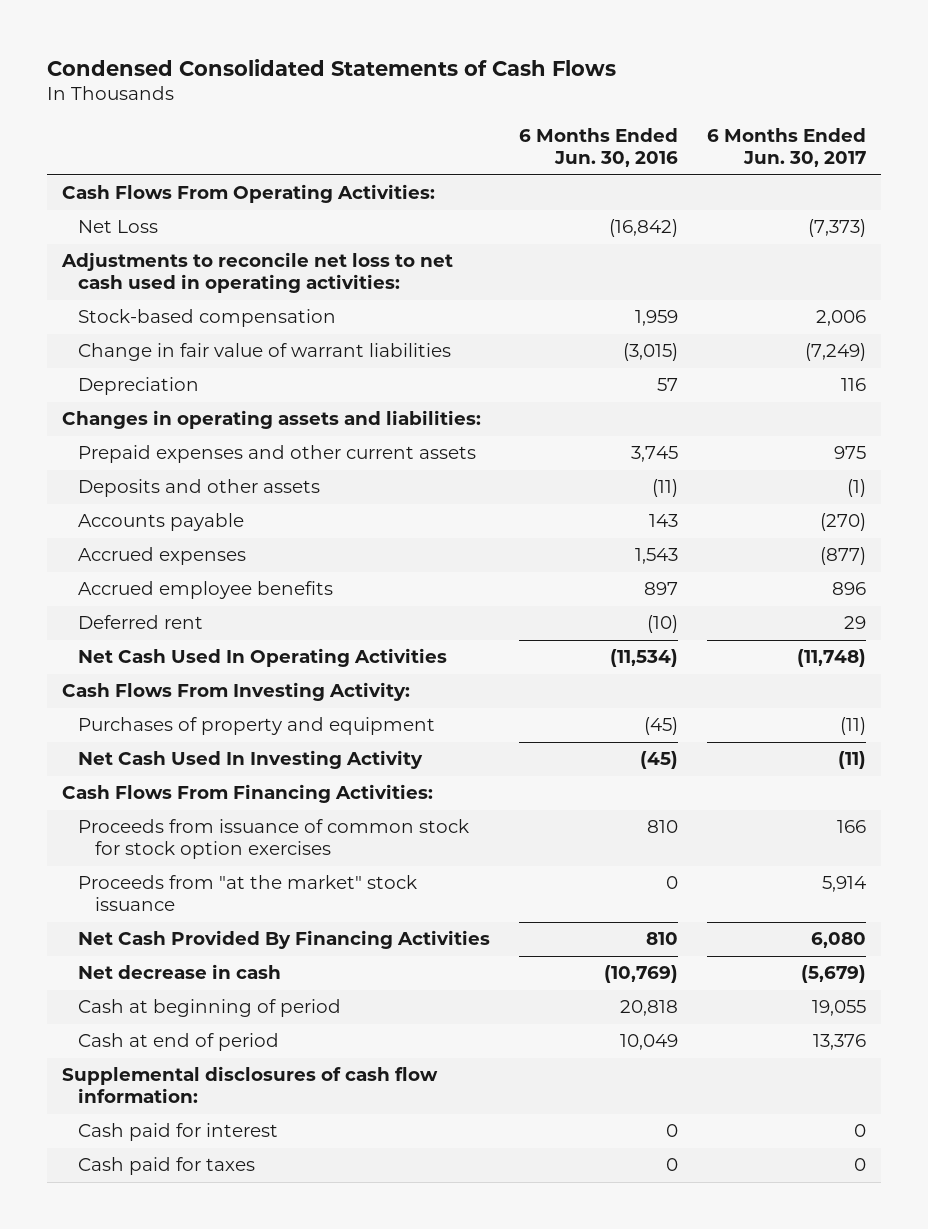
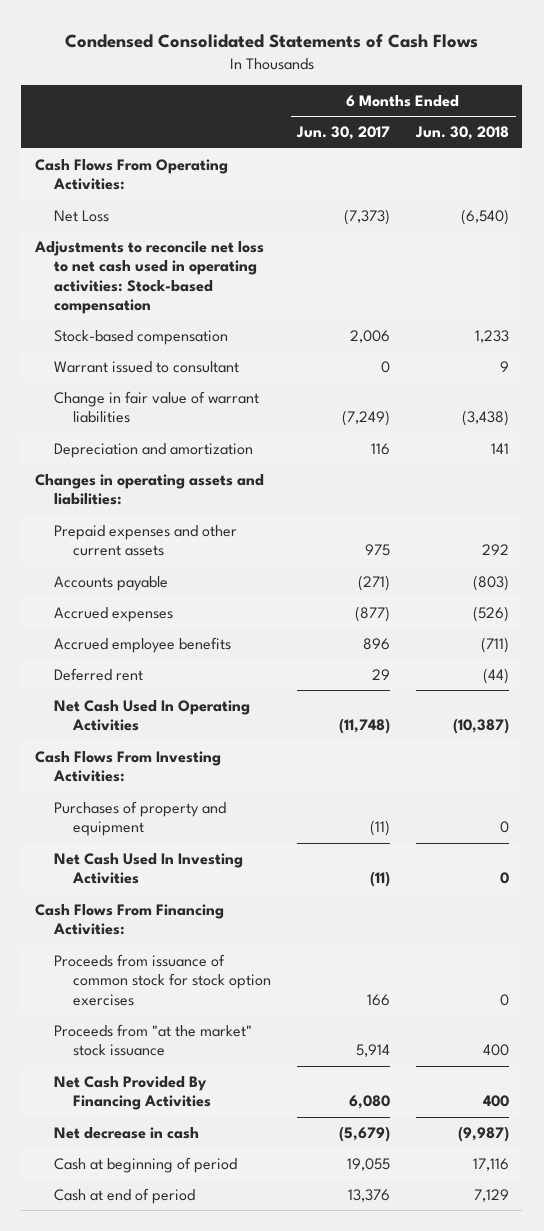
[519,128,679,168] 6 Months Ended Jun. 30, 2016 -> none
none -> [415,126,510,141] Jun. 30, 2018
[60,252,453,294] Adjustments to reconcile net loss to net cash used in operating activities: -> [33,241,264,314] Adjustments to reconcile net loss to net cash used in operating activities: Stock-based compensation
none -> [53,361,239,374] Warrant issued to consultant
[78,377,200,396] Depreciation -> [53,443,253,459] Depreciation and amortization
[78,479,321,498] Deposits and other assets -> none
[820,513,867,532] (270) -> [358,575,391,592] (271)
[61,682,410,702] Cash Flows From Investing Activity: -> [34,751,221,783] Cash Flows From Investing Activities:
[78,750,424,770] Net Cash Used In Investing Activity -> [53,853,243,885] Net Cash Used In Investing Activities
[61,1066,438,1104] Supplemental disclosures of cash flow information: -> none
[78,1123,279,1142] Cash paid for interest -> none
[78,1157,256,1176] Cash paid for taxes -> none

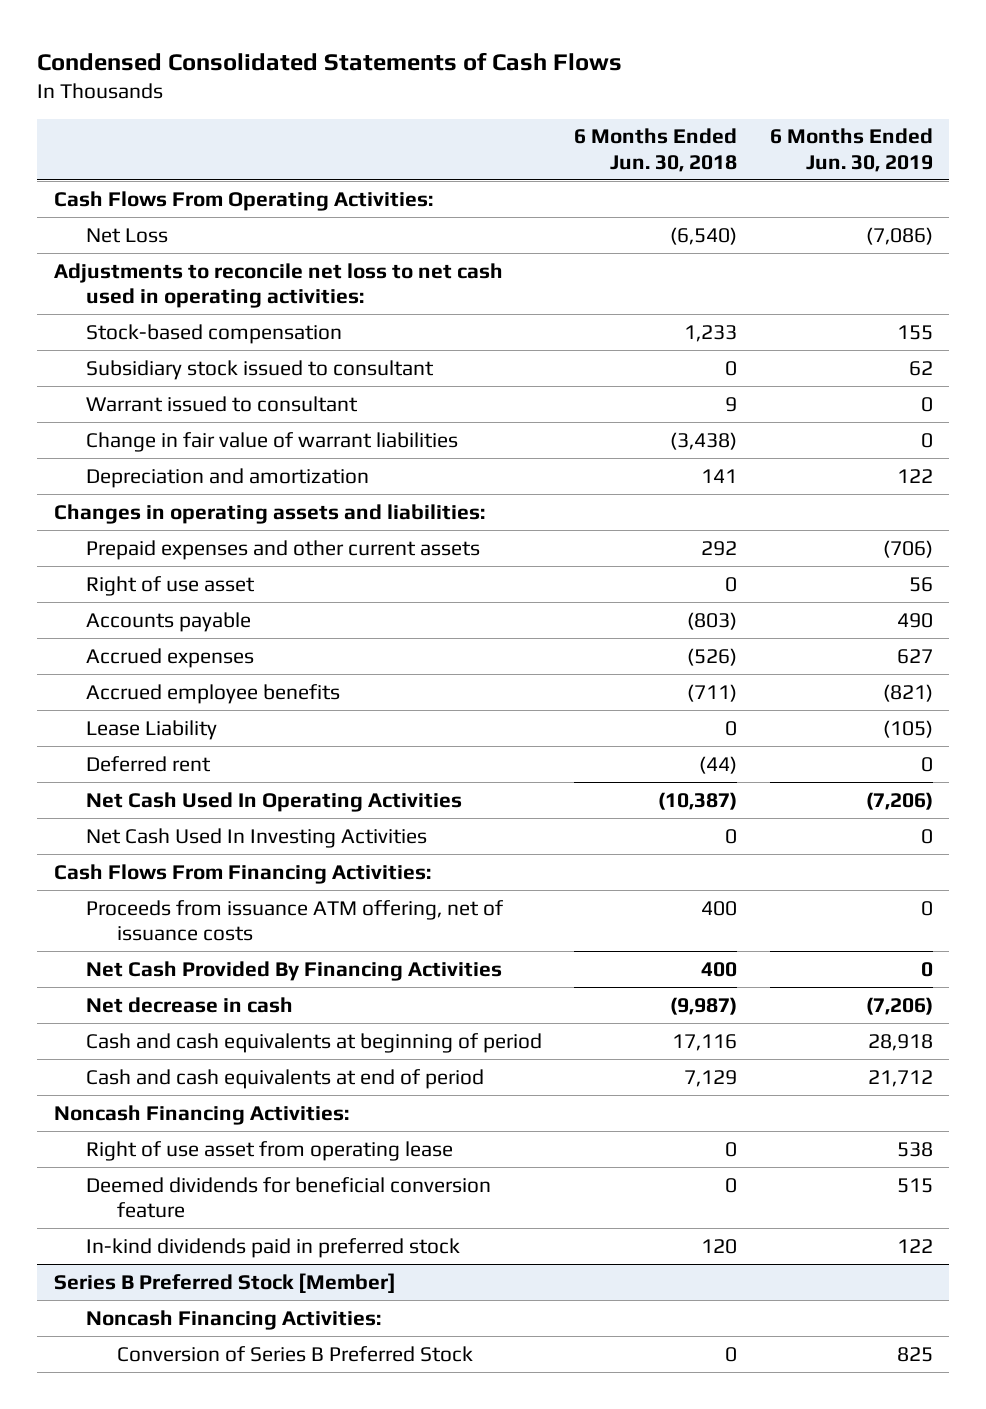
[296,126,391,141] Jun. 30, 2017 -> none
none -> [769,128,933,172] 6 Months Ended Jun. 30, 2019
[33,241,264,314] Adjustments to reconcile net loss to net cash used in operating activities: Stock-based compensation -> [53,262,503,308] Adjustments to reconcile net loss to net cash used in operating activities:
none -> [85,359,434,380] Subsidiary stock issued to consultant
none -> [85,575,255,596] Right of use asset
none -> [85,719,217,740] Lease Liability
[34,751,221,783] Cash Flows From Investing Activities: -> none
[53,801,226,837] Purchases of property and equipment -> none
[53,954,272,1006] Proceeds from issuance of common stock for stock option exercises -> none
[53,1024,252,1057] Proceeds from "at the market" stock issuance -> none
none -> [85,899,504,941] Proceeds from issuance ATM offering, net of issuance costs
[53,1157,237,1174] Cash at beginning of period -> [85,1032,542,1053] Cash and cash equivalents at beginning of period
[53,1188,195,1205] Cash at end of period -> [85,1068,484,1089] Cash and cash equivalents at end of period
none -> [53,1104,349,1125] Noncash Financing Activities:
none -> [85,1140,453,1161] Right of use asset from operating lease
none -> [85,1176,491,1218] Deemed dividends for beneficial conversion feature
none -> [85,1237,460,1258] In-kind dividends paid in preferred stock
none -> [53,1272,396,1293] Series B Preferred Stock [Member]
none -> [85,1309,381,1330] Noncash Financing Activities:
none -> [117,1345,474,1362] Conversion of Series B Preferred Stock

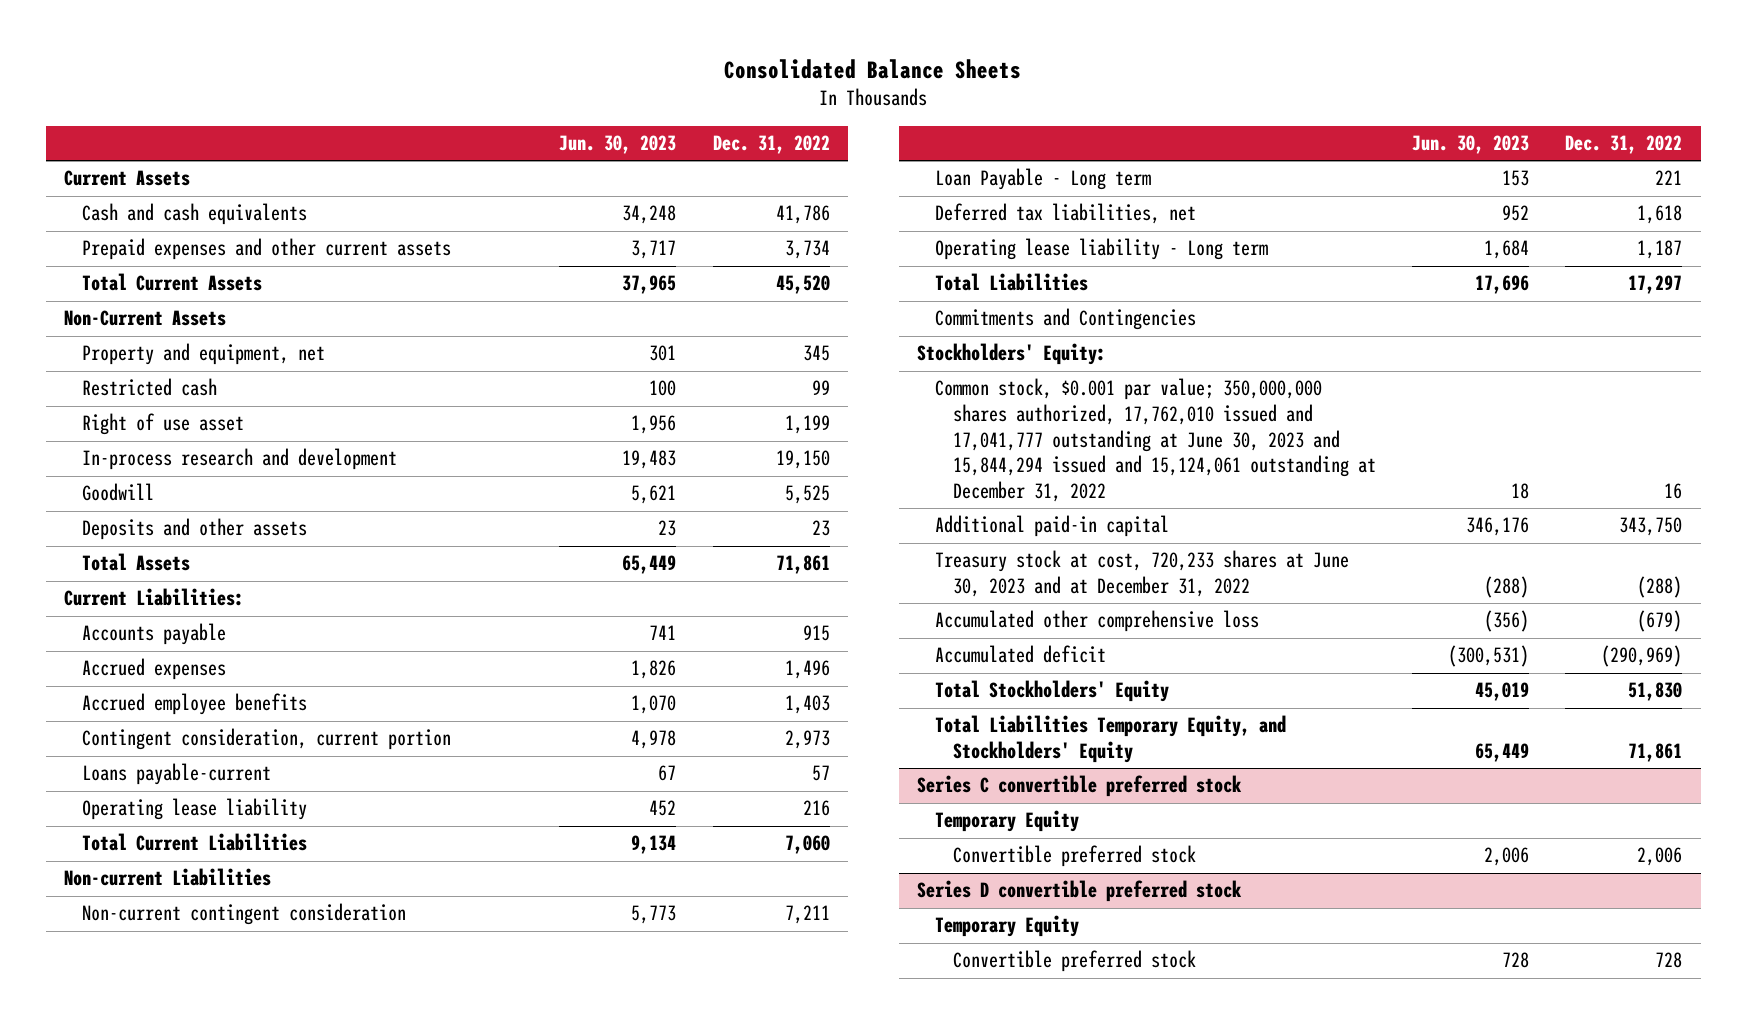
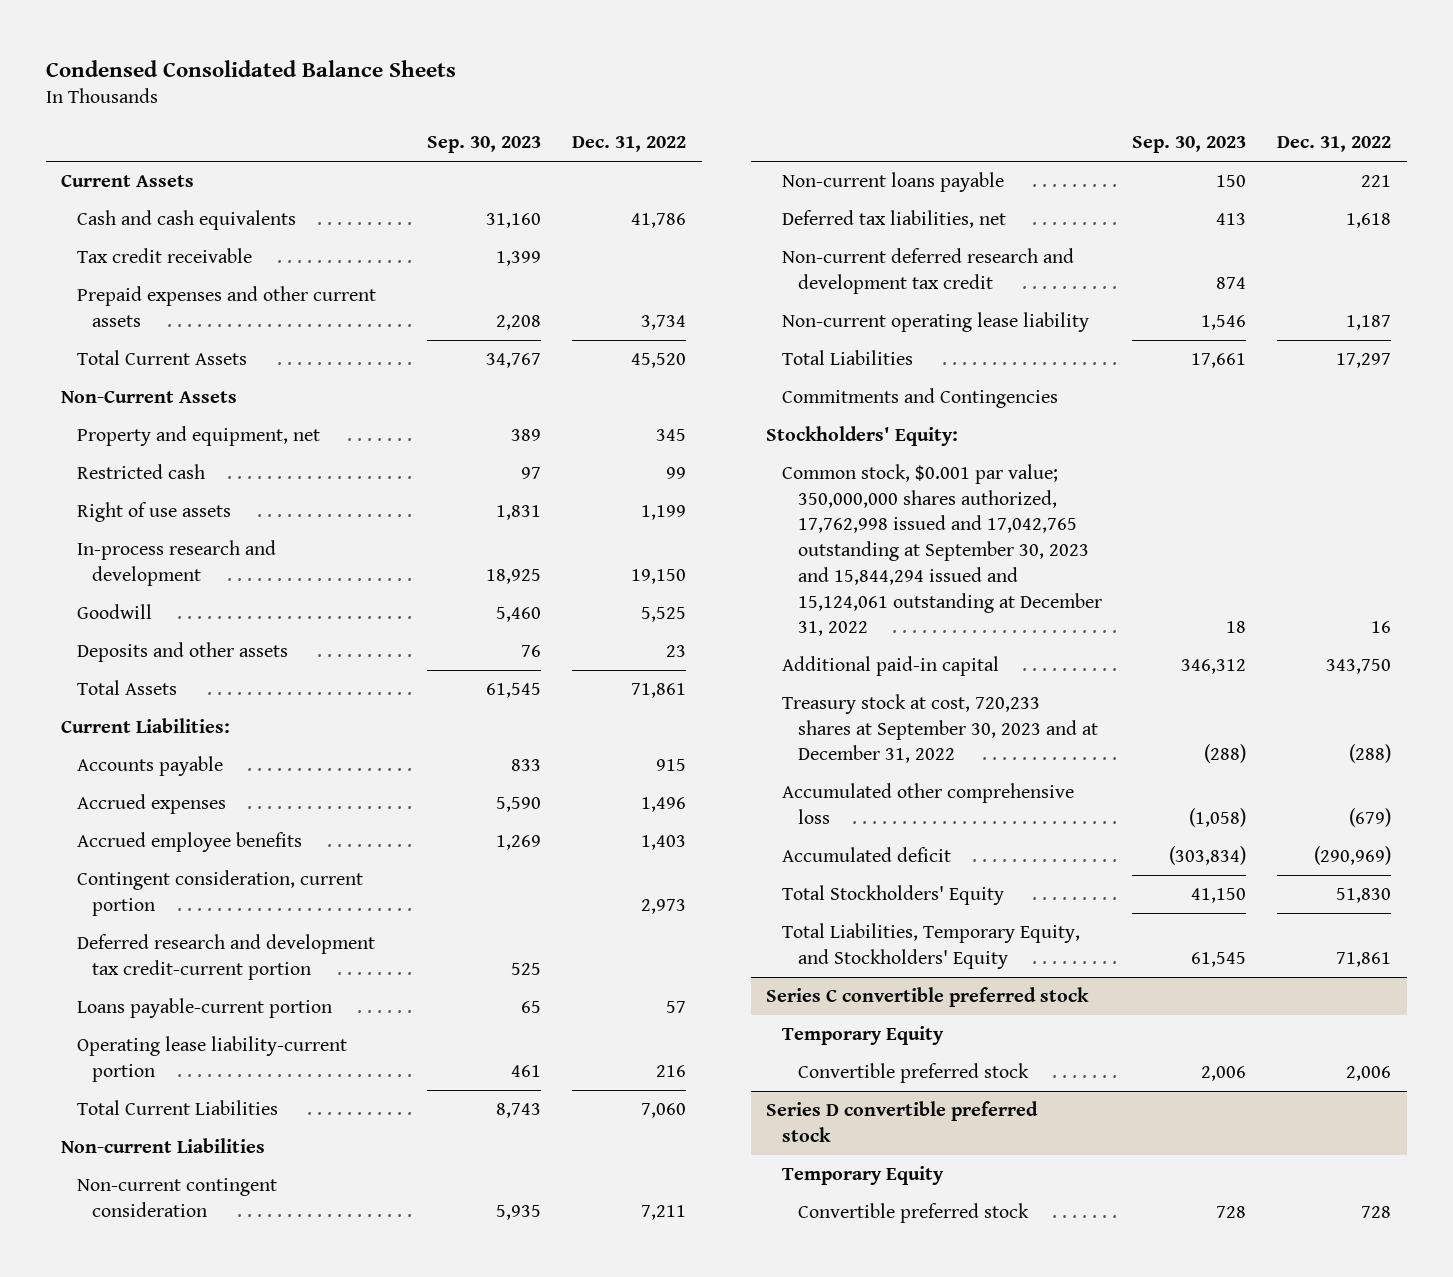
[724,58,1022,79] Consolidated Balance Sheets -> [45,59,456,77] Condensed Consolidated Balance Sheets
[559,135,677,155] Jun. 30, 2023 -> none
none -> [427,136,542,154] Sep. 30, 2023
none -> [76,248,252,264] Tax credit receivable
[82,413,245,436] Right of use asset -> [76,502,231,523] Right of use assets
none -> [76,934,375,980] Deferred research and development tax credit-current portion
[82,763,272,786] Loans payable-current -> [76,998,332,1019] Loans payable-current portion
[82,798,308,821] Operating lease liability -> [76,1036,347,1082] Operating lease liability-current portion
[934,168,1151,191] Loan Payable - Long term -> [782,172,1005,193] Non-current loans payable
none -> [782,248,1075,294] Non-current deferred research and development tax credit
[934,238,1268,261] Operating lease liability - Long term -> [782,312,1090,333] Non-current operating lease liability
[934,378,1376,502] Common stock, $0.001 par value; 350,000,000 shares authorized, 17,762,010 issued and 17,041,777 outstanding at June 30, 2023 and 15,844,294 issued and 15,124,061 outstanding at December 31, 2022 -> [782,464,1102,637] Common stock, $0.001 par value; 350,000,000 shares authorized, 17,762,998 issued and 17,042,765 outstanding at September 30, 2023 and 15,844,294 issued and 15,124,061 outstanding at December 31, 2022
[934,550,1349,598] Treasury stock at cost, 720,233 shares at June 30, 2023 and at December 31, 2022 -> [782,694,1098,764] Treasury stock at cost, 720,233 shares at September 30, 2023 and at December 31, 2022
[934,715,1286,764] Total Liabilities Temporary Equity, and Stockholders' Equity -> [782,923,1081,969] Total Liabilities, Temporary Equity, and Stockholders' Equity

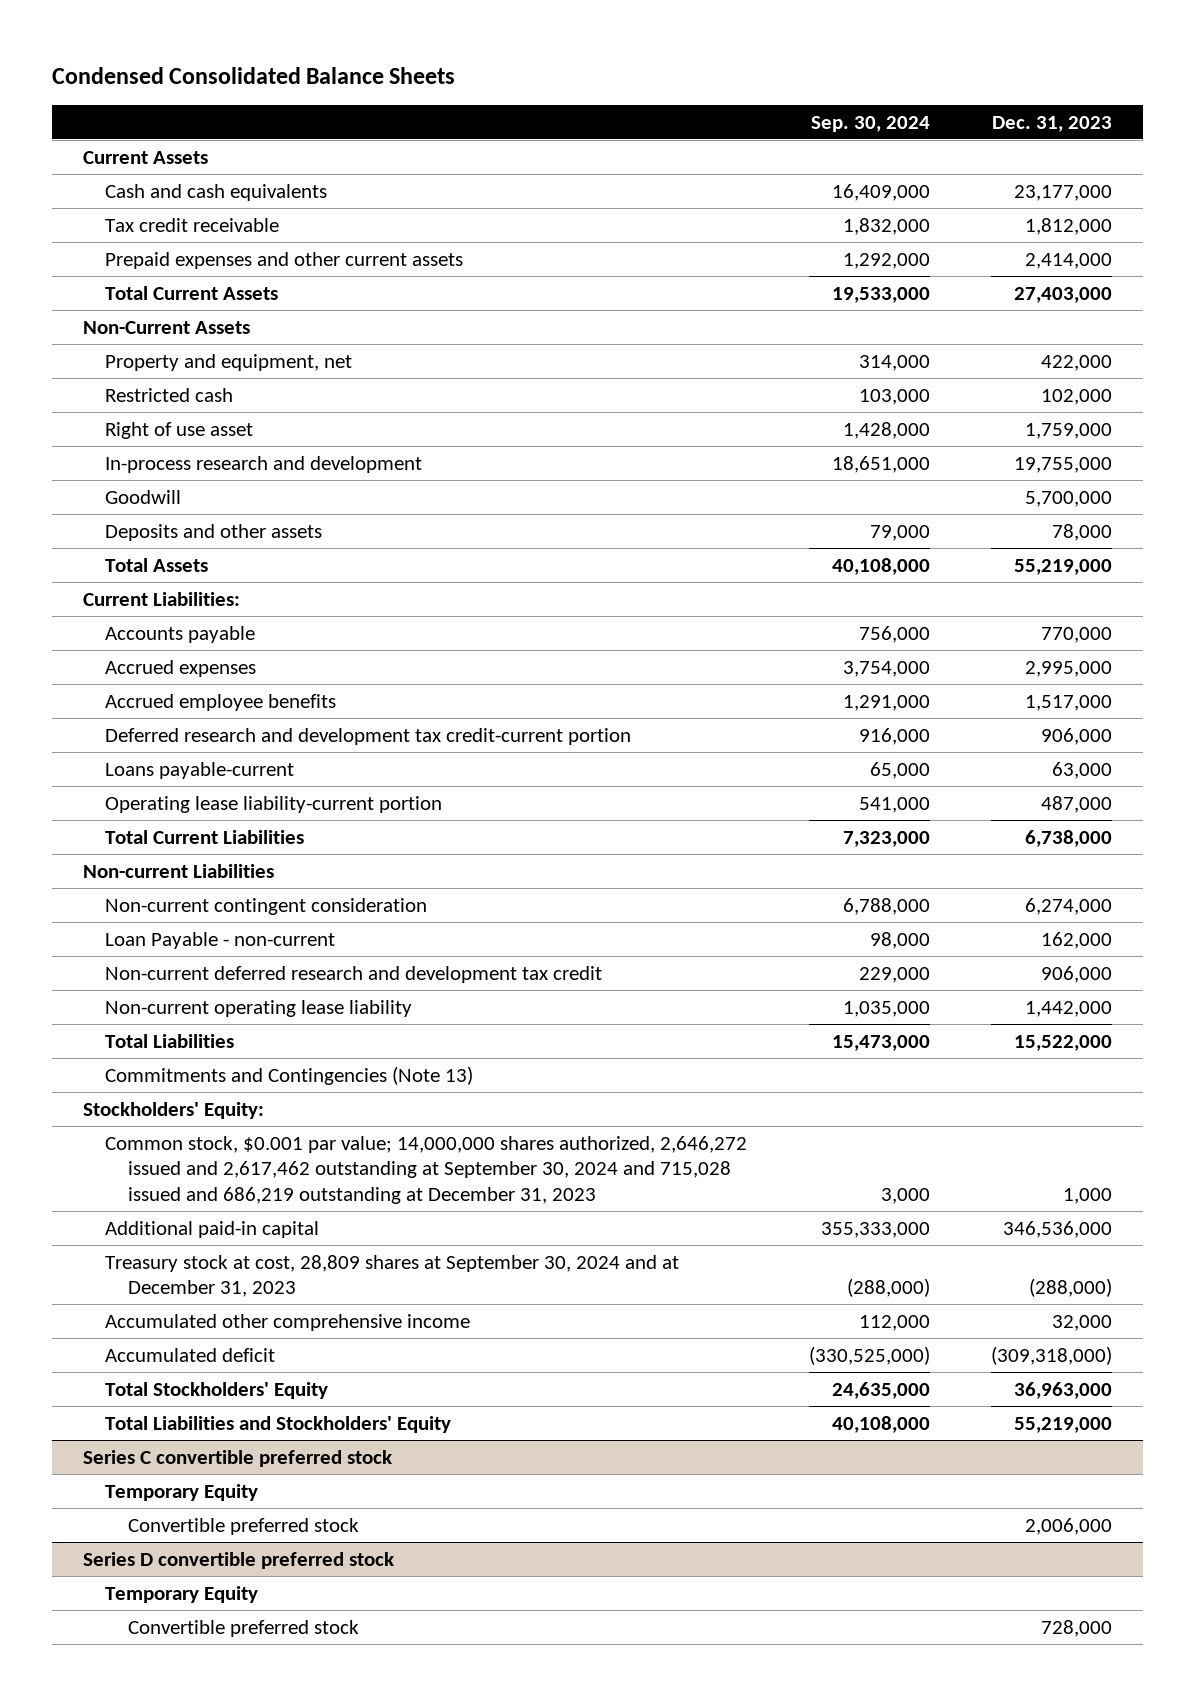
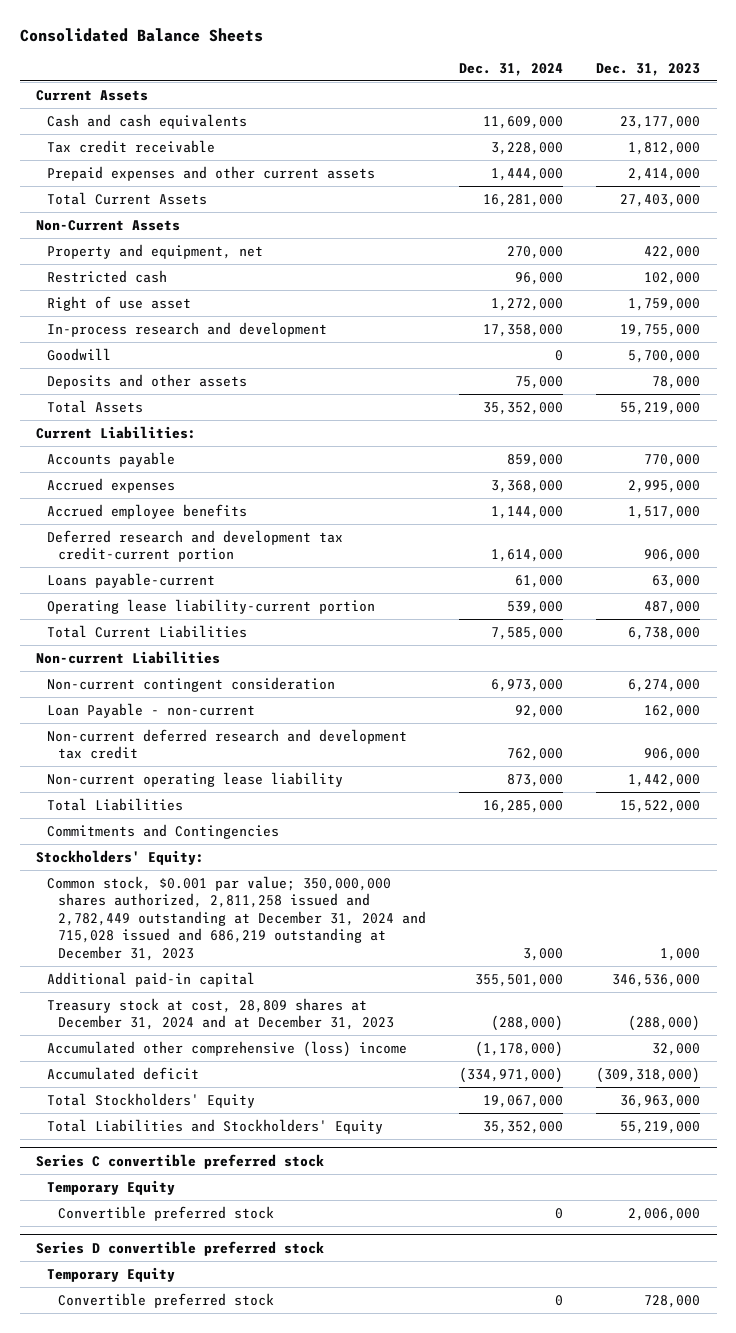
[51,67,455,85] Condensed Consolidated Balance Sheets -> [19,28,263,43] Consolidated Balance Sheets
[810,115,930,132] Sep. 30, 2024 -> none
none -> [458,62,563,76] Dec. 31, 2024
[105,1065,474,1085] Commitments and Contingencies (Note 13) -> [46,823,279,839] Commitments and Contingencies
[105,1135,748,1205] Common stock, $0.001 par value; 14,000,000 shares authorized, 2,646,272 issued and 2,617,462 outstanding at September 30, 2024 and 715,028 issued and 686,219 outstanding at December 31, 2023 -> [46,875,426,961] Common stock, $0.001 par value; 350,000,000 shares authorized, 2,811,258 issued and 2,782,449 outstanding at December 31, 2024 and 715,028 issued and 686,219 outstanding at December 31, 2023
[105,1254,680,1298] Treasury stock at cost, 28,809 shares at September 30, 2024 and at December 31, 2023 -> [46,997,394,1031] Treasury stock at cost, 28,809 shares at December 31, 2024 and at December 31, 2023
[105,1313,471,1331] Accumulated other comprehensive income -> [46,1040,407,1057] Accumulated other comprehensive (loss) income

